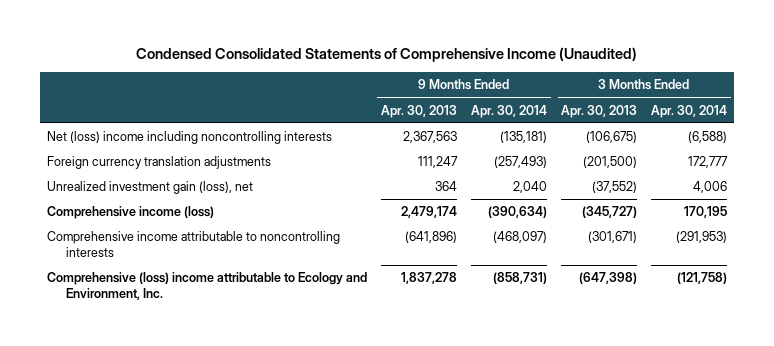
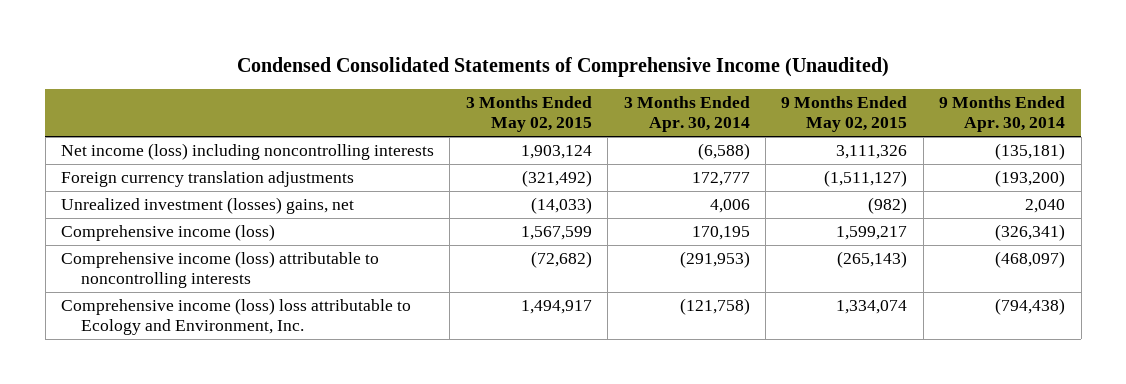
[380,104,457,118] Apr. 30, 2013 -> none
[561,104,638,118] Apr. 30, 2013 -> none
none -> [465,96,592,133] 3 Months Ended May 02, 2015
none -> [781,96,908,133] 9 Months Ended May 02, 2015
[46,131,332,145] Net (loss) income including noncontrolling interests -> [61,143,435,161] Net income (loss) including noncontrolling interests
[493,156,547,169] (257,493) -> [995,170,1066,188] (193,200)
[46,181,253,195] Unrealized investment gain (loss), net -> [61,197,355,215] Unrealized investment (losses) gains, net
[487,206,547,219] (390,634) -> [995,224,1066,242] (326,341)
[46,231,340,258] Comprehensive income attributable to noncontrolling interests -> [61,251,380,288] Comprehensive income (loss) attributable to noncontrolling interests
[46,272,367,301] Comprehensive (loss) income attributable to Ecology and Environment, Inc. -> [61,298,412,335] Comprehensive income (loss) loss attributable to Ecology and Environment, Inc.
[492,272,547,285] (858,731) -> [995,298,1066,316] (794,438)

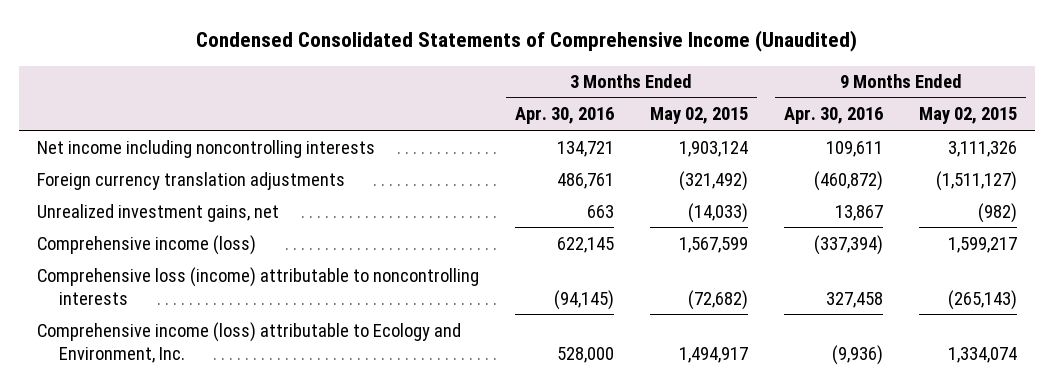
[623,96,750,133] 3 Months Ended Apr. 30, 2014 -> none
[939,96,1066,133] 9 Months Ended Apr. 30, 2014 -> none
none -> [514,107,614,125] Apr. 30, 2016
none -> [784,107,884,125] Apr. 30, 2016
[61,143,435,161] Net income (loss) including noncontrolling interests -> [36,139,375,158] Net income including noncontrolling interests
[61,197,355,215] Unrealized investment (losses) gains, net -> [36,203,279,222] Unrealized investment gains, net
[61,251,380,288] Comprehensive income (loss) attributable to noncontrolling interests -> [36,266,479,305] Comprehensive loss (income) attributable to noncontrolling interests
[61,298,412,335] Comprehensive income (loss) loss attributable to Ecology and Environment, Inc. -> [36,321,461,363] Comprehensive income (loss) attributable to Ecology and Environment, Inc.

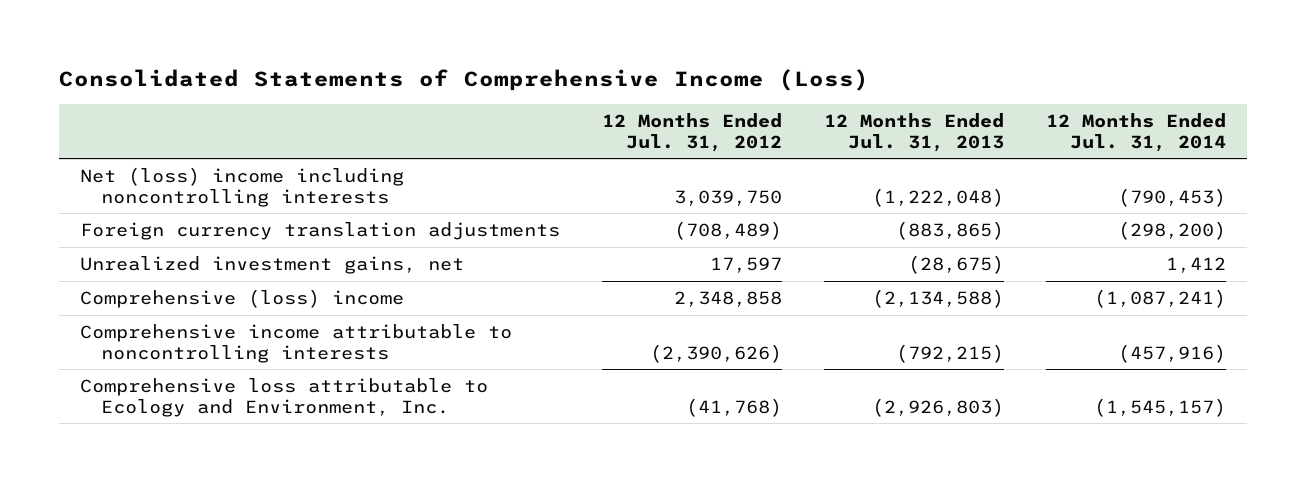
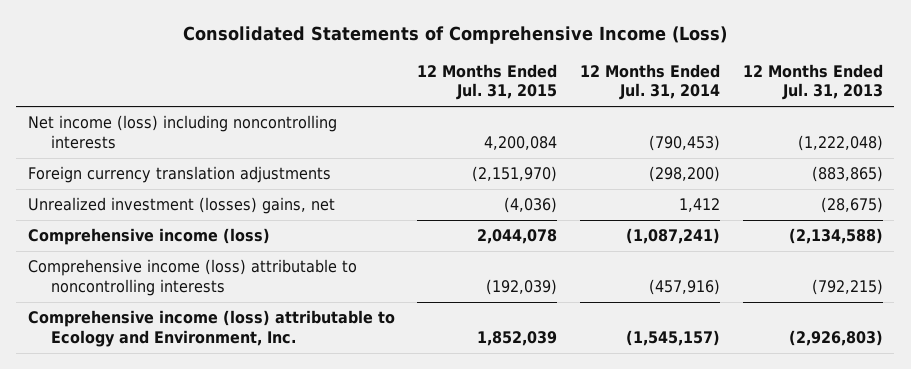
[602,112,783,152] 12 Months Ended Jul. 31, 2012 -> none
none -> [417,63,558,101] 12 Months Ended Jul. 31, 2015
[79,166,404,207] Net (loss) income including noncontrolling interests -> [27,115,337,149] Net income (loss) including noncontrolling interests
[79,255,464,274] Unrealized investment gains, net -> [27,197,335,215] Unrealized investment (losses) gains, net
[79,288,404,308] Comprehensive (loss) income -> [27,228,270,246] Comprehensive income (loss)
[79,323,512,363] Comprehensive income attributable to noncontrolling interests -> [27,259,357,296] Comprehensive income (loss) attributable to noncontrolling interests
[79,377,488,417] Comprehensive loss attributable to Ecology and Environment, Inc. -> [27,310,395,347] Comprehensive income (loss) attributable to Ecology and Environment, Inc.

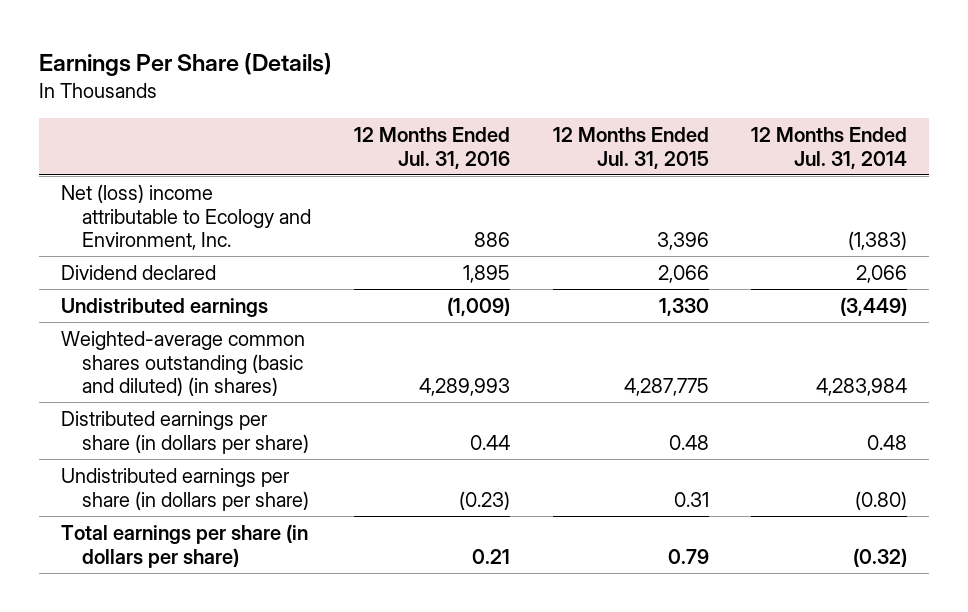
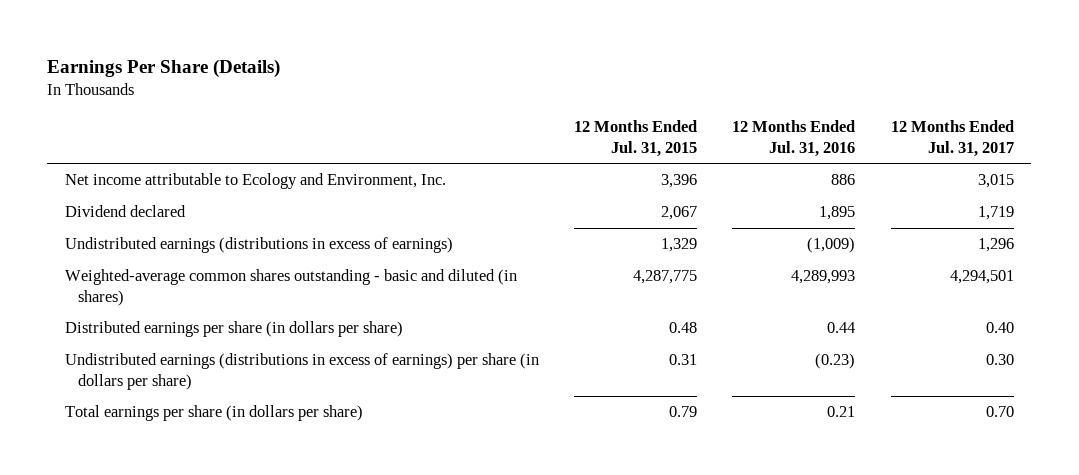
[751,126,908,169] 12 Months Ended Jul. 31, 2014 -> none
none -> [890,120,1014,157] 12 Months Ended Jul. 31, 2017
[60,183,311,251] Net (loss) income attributable to Ecology and Environment, Inc. -> [64,173,446,190] Net income attributable to Ecology and Environment, Inc.
[657,264,709,283] 2,066 -> [661,206,698,221] 2,067
[60,297,268,317] Undistributed earnings -> [64,237,453,254] Undistributed earnings (distributions in excess of earnings)
[658,297,709,316] 1,330 -> [661,238,698,253] 1,329
[60,330,305,397] Weighted-average common shares outstanding (basic and diluted) (in shares) -> [64,269,517,306] Weighted-average common shares outstanding - basic and diluted (in shares)
[60,467,309,511] Undistributed earnings per share (in dollars per share) -> [64,353,539,390] Undistributed earnings (distributions in excess of earnings) per share (in dollars per share)

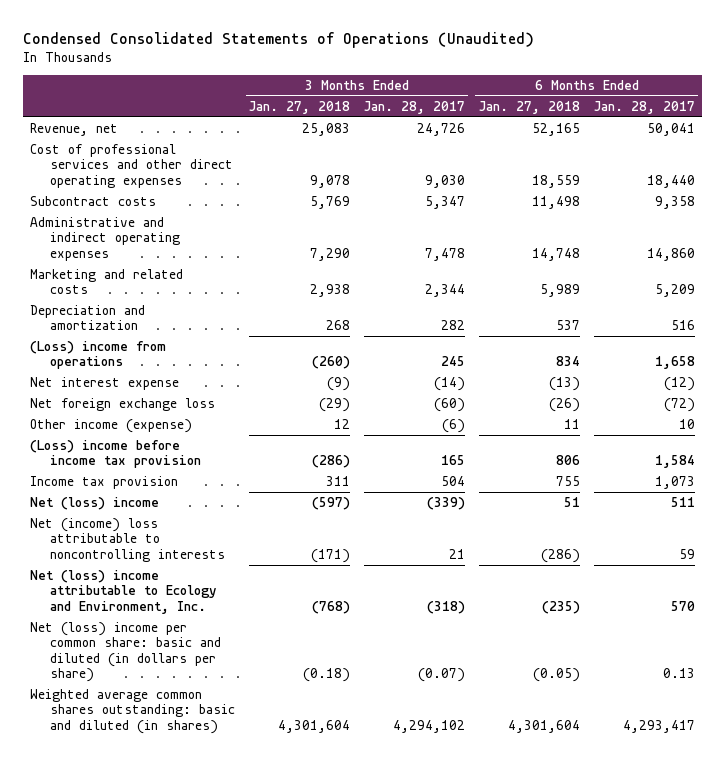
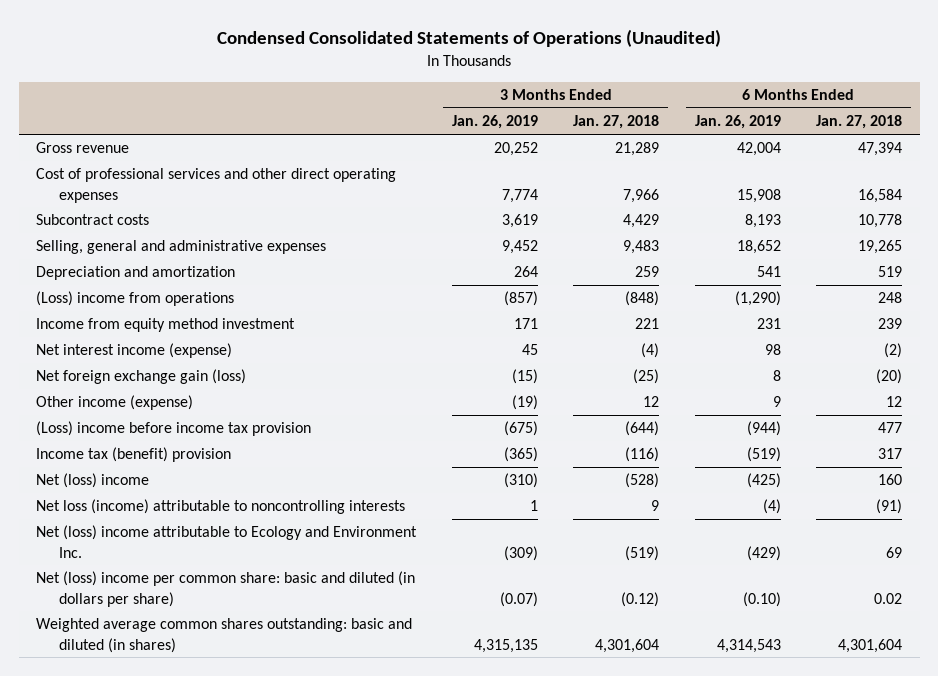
[363,100,465,114] Jan. 28, 2017 -> none
[593,100,695,114] Jan. 28, 2017 -> none
none -> [451,115,538,130] Jan. 26, 2019
none -> [694,115,781,130] Jan. 26, 2019
[30,122,119,136] Revenue, net -> none
[30,216,181,261] Administrative and indirect operating expenses -> none
[30,268,184,295] Marketing and related costs -> none
none -> [36,142,130,154] Gross revenue
[310,174,351,188] 9,078 -> [623,188,660,203] 7,966
[531,174,580,188] 18,559 -> [858,188,903,203] 16,584
[310,195,351,209] 5,769 -> [623,214,660,229] 4,429
[531,195,580,209] 11,498 -> [858,214,903,229] 10,778
none -> [36,240,327,255] Selling, general and administrative expenses
[326,320,351,331] 268 -> [635,266,660,278] 259
[555,320,580,331] 537 -> [878,266,903,278] 519
[312,356,351,370] (260) -> [625,291,660,307] (848)
[555,356,580,367] 834 -> [878,292,903,304] 248
none -> [36,318,296,333] Income from equity method investment
[30,376,180,390] Net interest expense -> [36,343,233,359] Net interest income (expense)
[327,376,351,391] (9) -> [641,343,660,359] (4)
[548,376,580,391] (13) -> [884,343,903,359] (2)
[30,397,216,411] Net foreign exchange loss -> [36,369,247,385] Net foreign exchange gain (loss)
[319,397,351,412] (29) -> [633,369,660,385] (25)
[548,397,580,412] (26) -> [876,369,903,385] (20)
[563,418,580,429] 11 -> [886,396,903,408] 12
[312,455,351,469] (286) -> [625,421,660,437] (644)
[555,455,580,466] 806 -> [878,422,903,434] 477
[30,475,179,489] Income tax provision -> [36,447,232,463] Income tax (benefit) provision
[326,475,351,486] 311 -> [625,447,660,463] (116)
[555,475,580,486] 755 -> [878,448,903,460] 317
[312,496,351,510] (597) -> [625,473,660,489] (528)
[563,496,580,507] 51 -> [878,474,903,486] 160
[30,517,226,562] Net (income) loss attributable to noncontrolling interests -> [36,499,406,515] Net loss (income) attributable to noncontrolling interests
[311,548,351,563] (171) -> [651,500,660,512] 9
[540,548,580,563] (286) -> [876,499,903,515] (91)
[30,569,218,614] Net (loss) income attributable to Ecology and Environment, Inc. -> [36,525,418,558] Net (loss) income attributable to Ecology and Environment Inc.
[312,600,351,614] (768) -> [625,545,660,561] (519)
[541,600,580,614] (235) -> [886,546,903,558] 69
[303,668,351,683] (0.18) -> [621,591,660,607] (0.12)
[532,668,580,683] (0.05) -> [874,592,903,604] 0.02

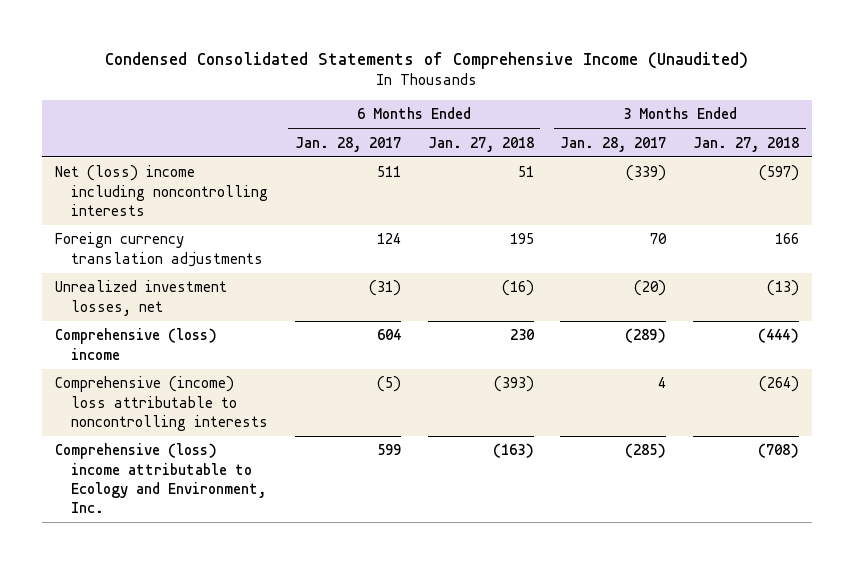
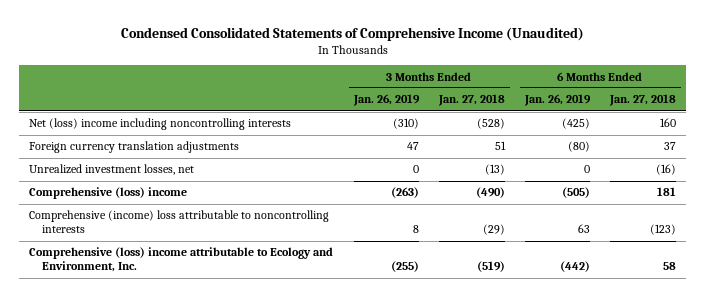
[295,136,402,152] Jan. 28, 2017 -> none
[560,136,667,152] Jan. 28, 2017 -> none
none -> [352,94,420,107] Jan. 26, 2019
none -> [523,94,591,107] Jan. 26, 2019
[517,166,534,178] 51 -> [659,118,676,128] 160
[759,165,800,182] (597) -> [476,118,505,130] (528)
[509,233,534,245] 195 -> [663,142,676,151] 37
[775,233,800,245] 166 -> [494,141,506,151] 51
[509,329,534,341] 230 -> [656,187,676,197] 181
[758,328,800,344] (444) -> [475,187,505,199] (490)
[493,376,534,393] (393) -> [649,224,676,236] (123)
[759,376,800,393] (264) -> [482,224,505,236] (29)
[492,443,534,459] (163) -> [662,262,676,271] 58
[758,443,800,459] (708) -> [476,261,505,273] (519)

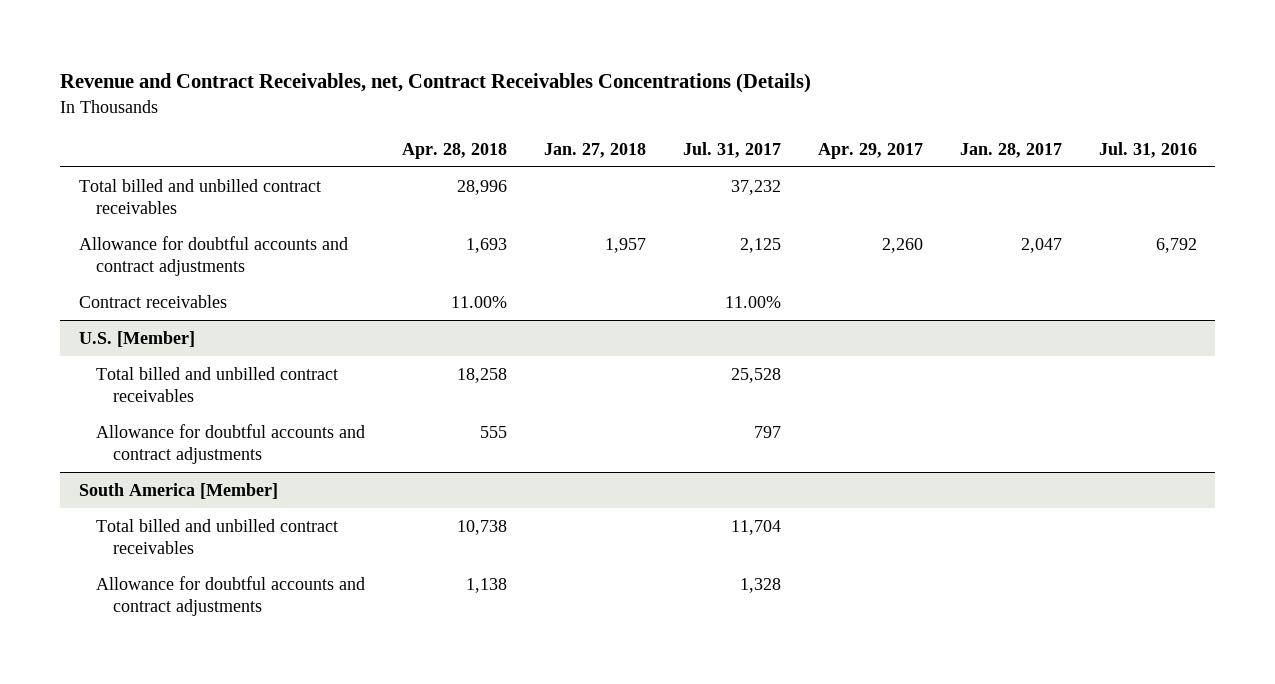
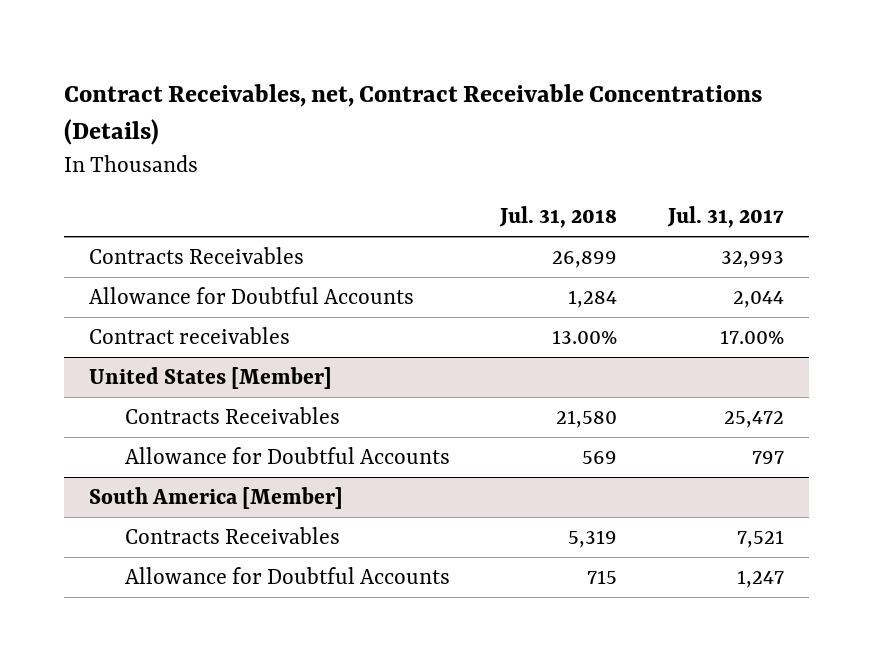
[60,73,812,94] Revenue and Contract Receivables, net, Contract Receivables Concentrations (Details) -> [64,83,763,146] Contract Receivables, net, Contract Receivable Concentrations (Details)
[401,142,507,159] Apr. 28, 2018 -> none
[543,142,646,158] Jan. 27, 2018 -> none
[817,142,923,159] Apr. 29, 2017 -> none
[959,142,1062,158] Jan. 28, 2017 -> none
[1098,141,1197,158] Jul. 31, 2016 -> none
none -> [499,206,618,229] Jul. 31, 2018
[78,178,321,215] Total billed and unbilled contract receivables -> [89,246,305,264] Contracts Receivables
[730,179,781,195] 37,232 -> [720,250,784,268] 32,993
[78,235,348,277] Allowance for doubtful accounts and contract adjustments -> [89,286,415,304] Allowance for Doubtful Accounts
[739,237,781,253] 2,125 -> [732,290,784,308] 2,044
[724,295,781,308] 11.00% -> [719,329,784,344] 17.00%
[78,330,195,347] U.S. [Member] -> [89,366,333,389] United States [Member]
[96,366,339,403] Total billed and unbilled contract receivables -> [124,406,340,424] Contracts Receivables
[730,367,781,383] 25,528 -> [723,410,784,428] 25,472
[96,423,366,465] Allowance for doubtful accounts and contract adjustments -> [124,446,450,464] Allowance for Doubtful Accounts
[96,518,339,555] Total billed and unbilled contract receivables -> [124,526,340,544] Contracts Receivables
[730,519,781,535] 11,704 -> [736,529,784,548] 7,521
[96,575,366,617] Allowance for doubtful accounts and contract adjustments -> [124,566,450,584] Allowance for Doubtful Accounts
[739,577,781,593] 1,328 -> [736,569,784,588] 1,247

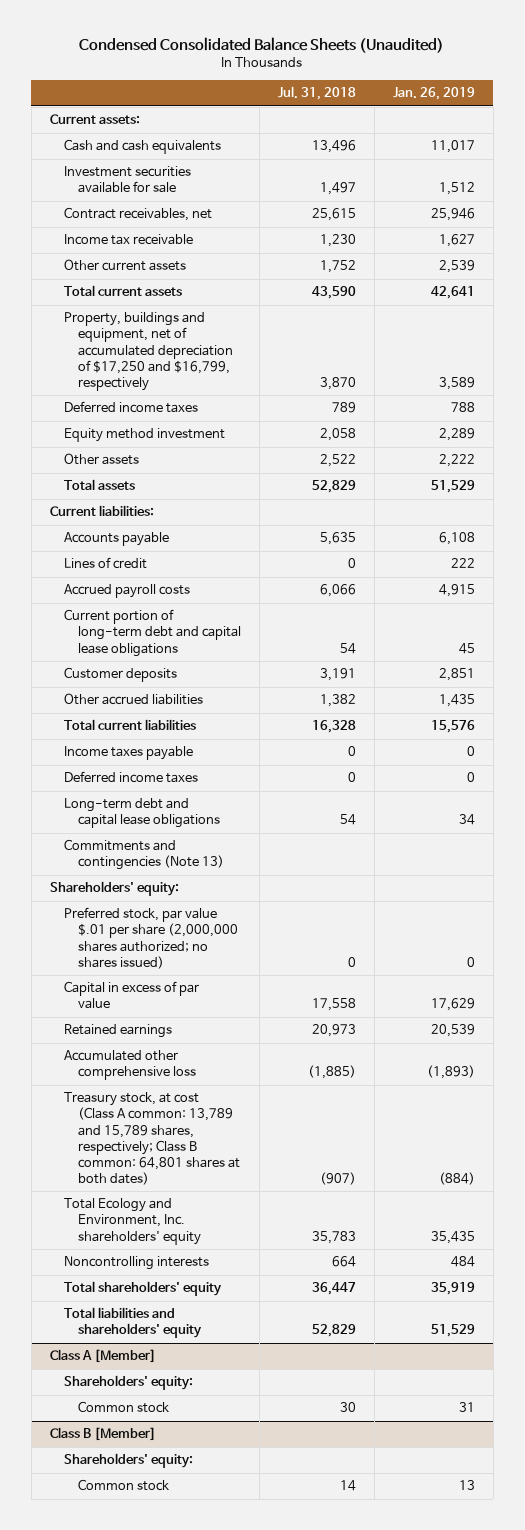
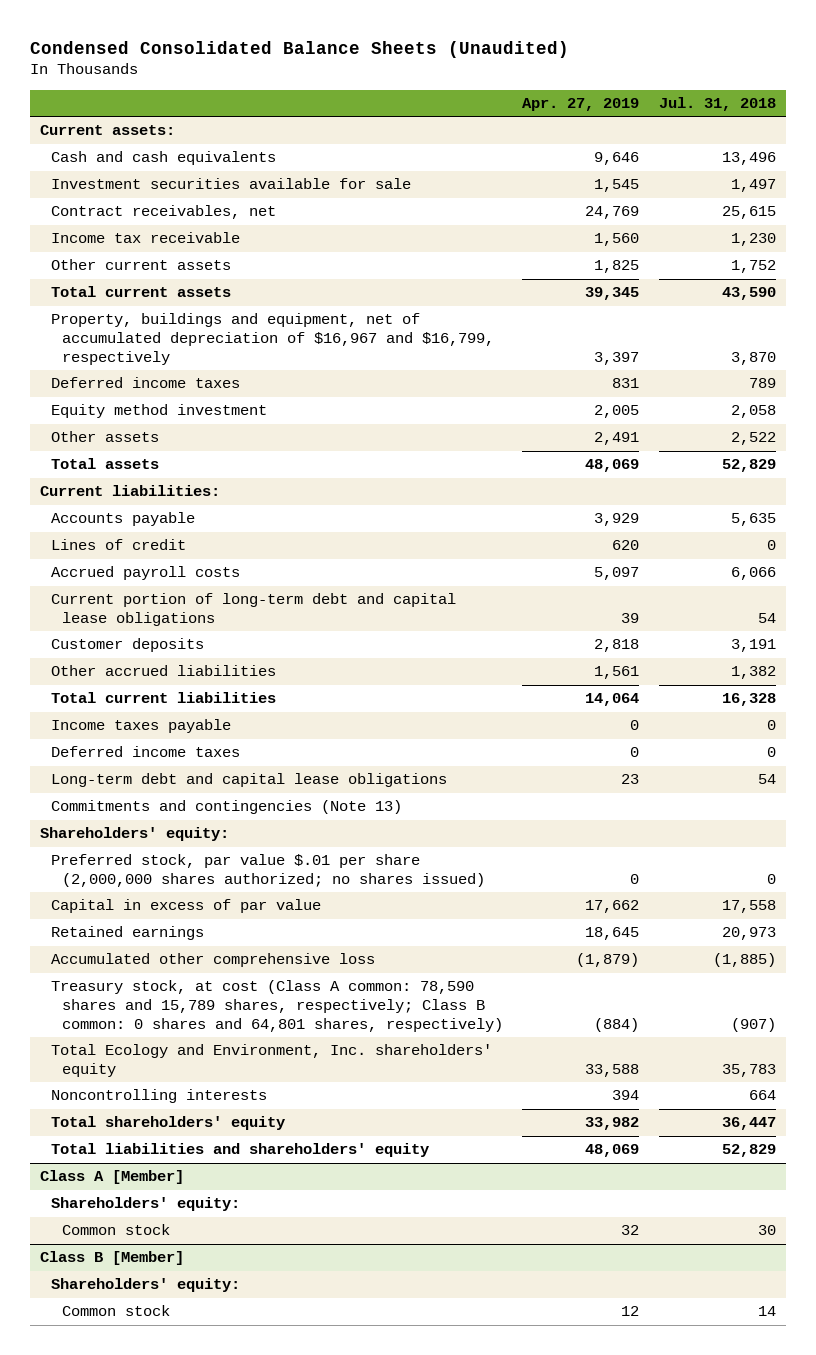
[392,87,475,101] Jan. 26, 2019 -> none
none -> [522,98,640,112] Apr. 27, 2019
[63,312,233,391] Property, buildings and equipment, net of accumulated depreciation of $17,250 and $16,799, respectively -> [50,313,494,365] Property, buildings and equipment, net of accumulated depreciation of $16,967 and $16,799, respectively
[63,1092,240,1185] Treasury stock, at cost (Class A common: 13,789 and 15,789 shares, respectively; Class B common: 64,801 shares at both dates) -> [50,980,503,1032] Treasury stock, at cost (Class A common: 78,590 shares and 15,789 shares, respectively; Class B common: 0 shares and 64,801 shares, respectively)

